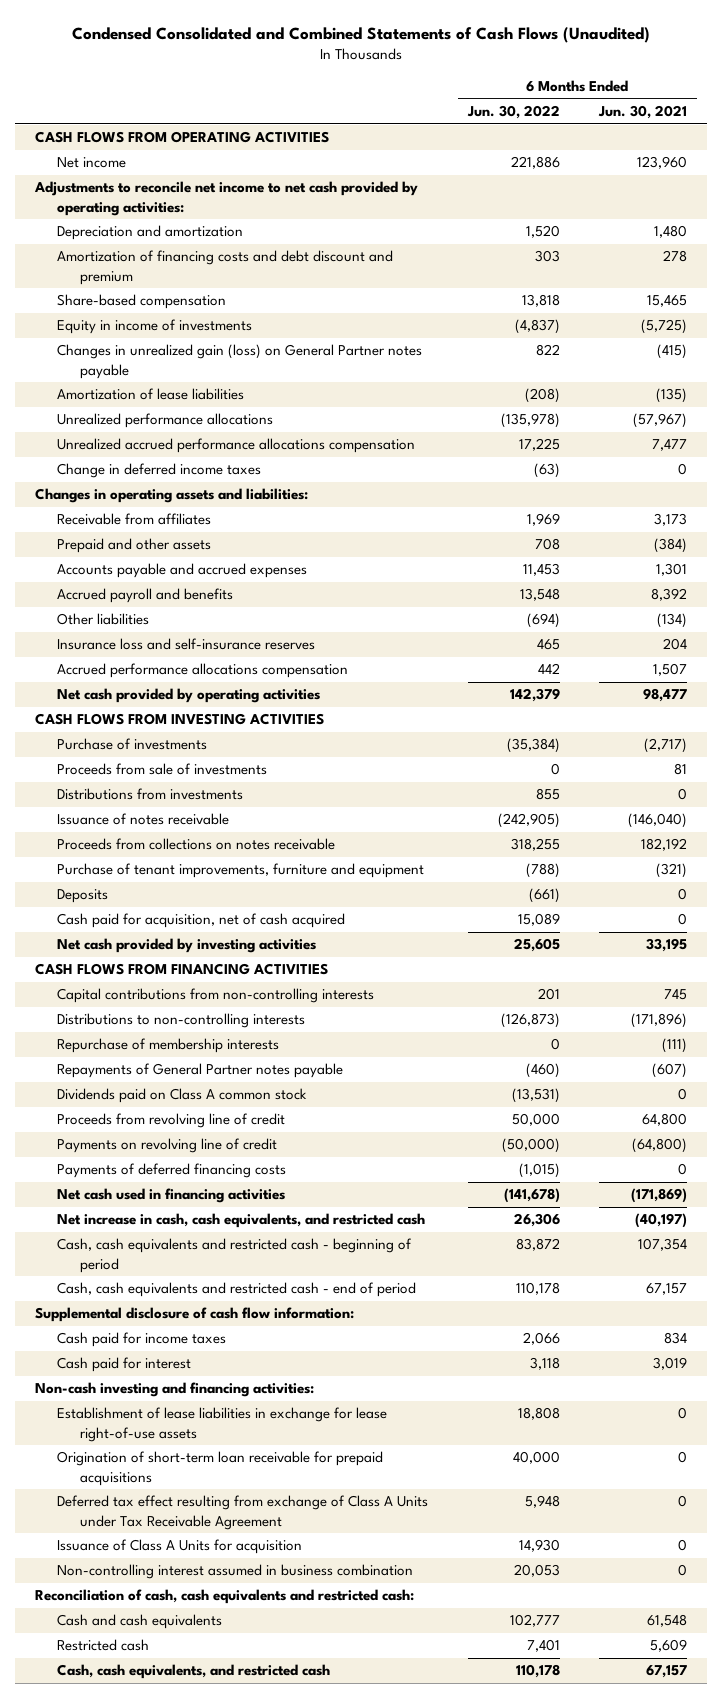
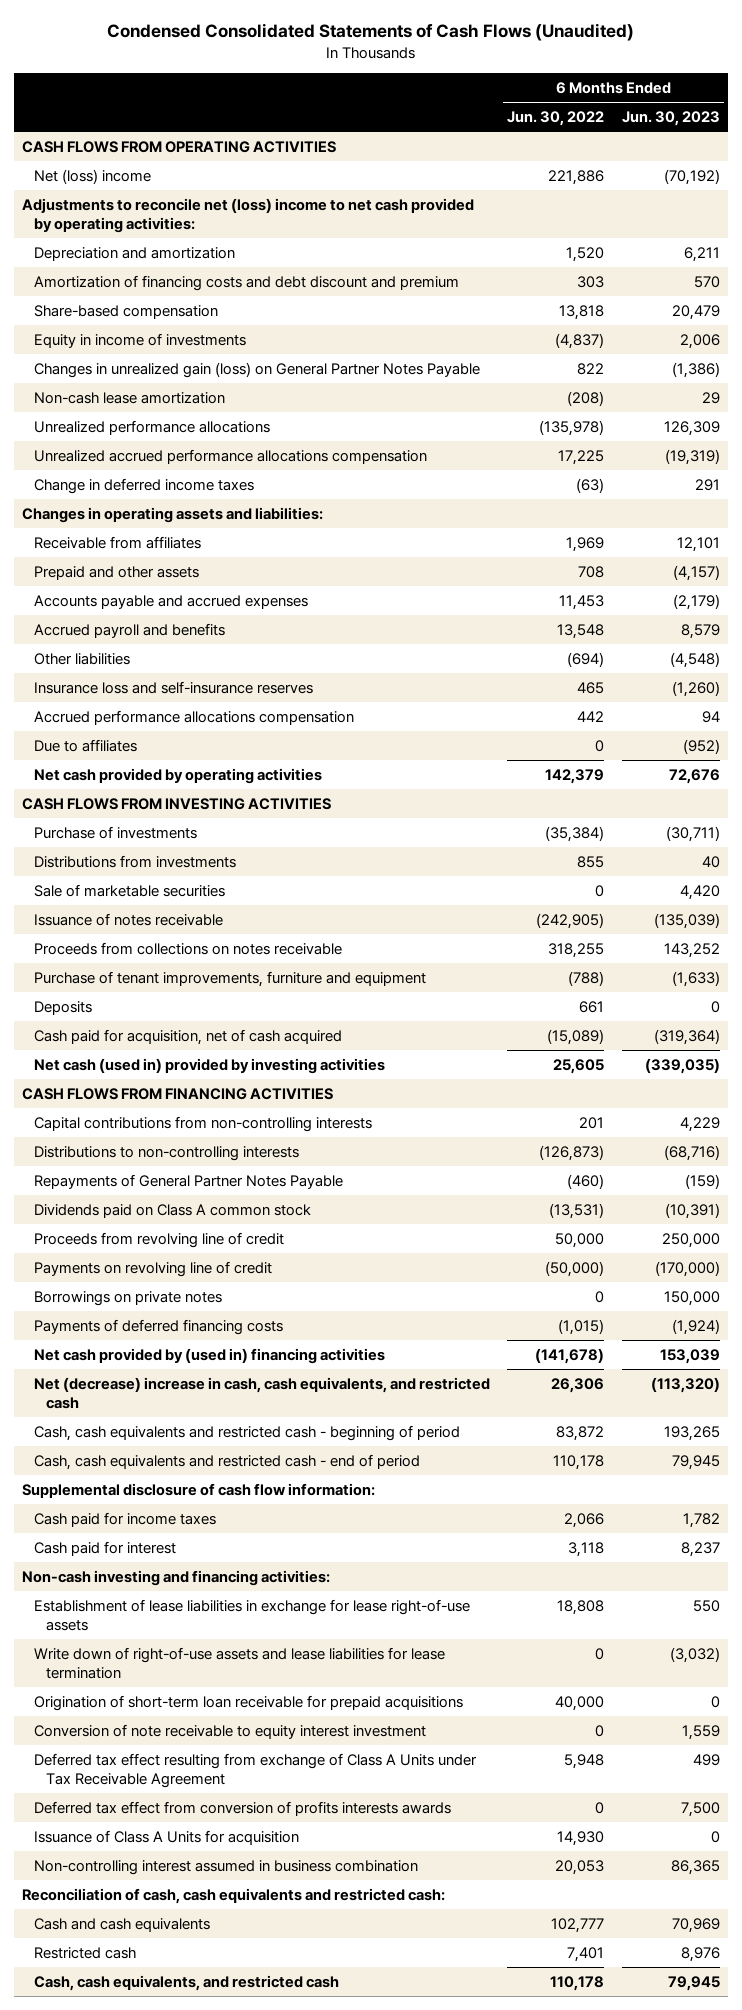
[72,26,651,43] Condensed Consolidated and Combined Statements of Cash Flows (Unaudited) -> [107,23,635,42] Condensed Consolidated Statements of Cash Flows (Unaudited)
[597,105,687,120] Jun. 30, 2021 -> none
none -> [621,111,720,127] Jun. 30, 2023
[57,157,127,169] Net income -> [34,168,152,184] Net (loss) income
[34,181,419,216] Adjustments to reconcile net income to net cash provided by operating activities: -> [22,197,475,234] Adjustments to reconcile net (loss) income to net cash provided by operating activities:
[57,388,245,401] Amortization of lease liabilities -> none
[57,344,423,379] Changes in unrealized gain (loss) on General Partner notes payable -> [34,361,481,378] Changes in unrealized gain (loss) on General Partner Notes Payable
none -> [34,391,226,404] Non-cash lease amortization
none -> [34,738,138,752] Due to affiliates
[57,763,268,776] Proceeds from sale of investments -> none
none -> [34,883,226,897] Sale of marketable securities
[528,888,560,904] (661) -> [579,1000,605,1013] 661
[517,913,560,927] 15,089 -> [547,1028,605,1045] (15,089)
[57,938,317,954] Net cash provided by investing activities -> [34,1057,386,1074] Net cash (used in) provided by investing activities
[57,1038,280,1054] Repurchase of membership interests -> none
[57,1063,344,1079] Repayments of General Partner notes payable -> [34,1173,344,1189] Repayments of General Partner Notes Payable
none -> [34,1290,223,1306] Borrowings on private notes
[57,1188,286,1204] Net cash used in financing activities -> [34,1347,386,1364] Net cash provided by (used in) financing activities
[57,1213,426,1229] Net increase in cash, cash equivalents, and restricted cash -> [34,1376,491,1410] Net (decrease) increase in cash, cash equivalents, and restricted cash
none -> [34,1646,446,1680] Write down of right-of-use assets and lease liabilities for lease termination
none -> [34,1723,427,1739] Conversion of note receivable to equity interest investment
none -> [34,1800,452,1816] Deferred tax effect from conversion of profits interests awards

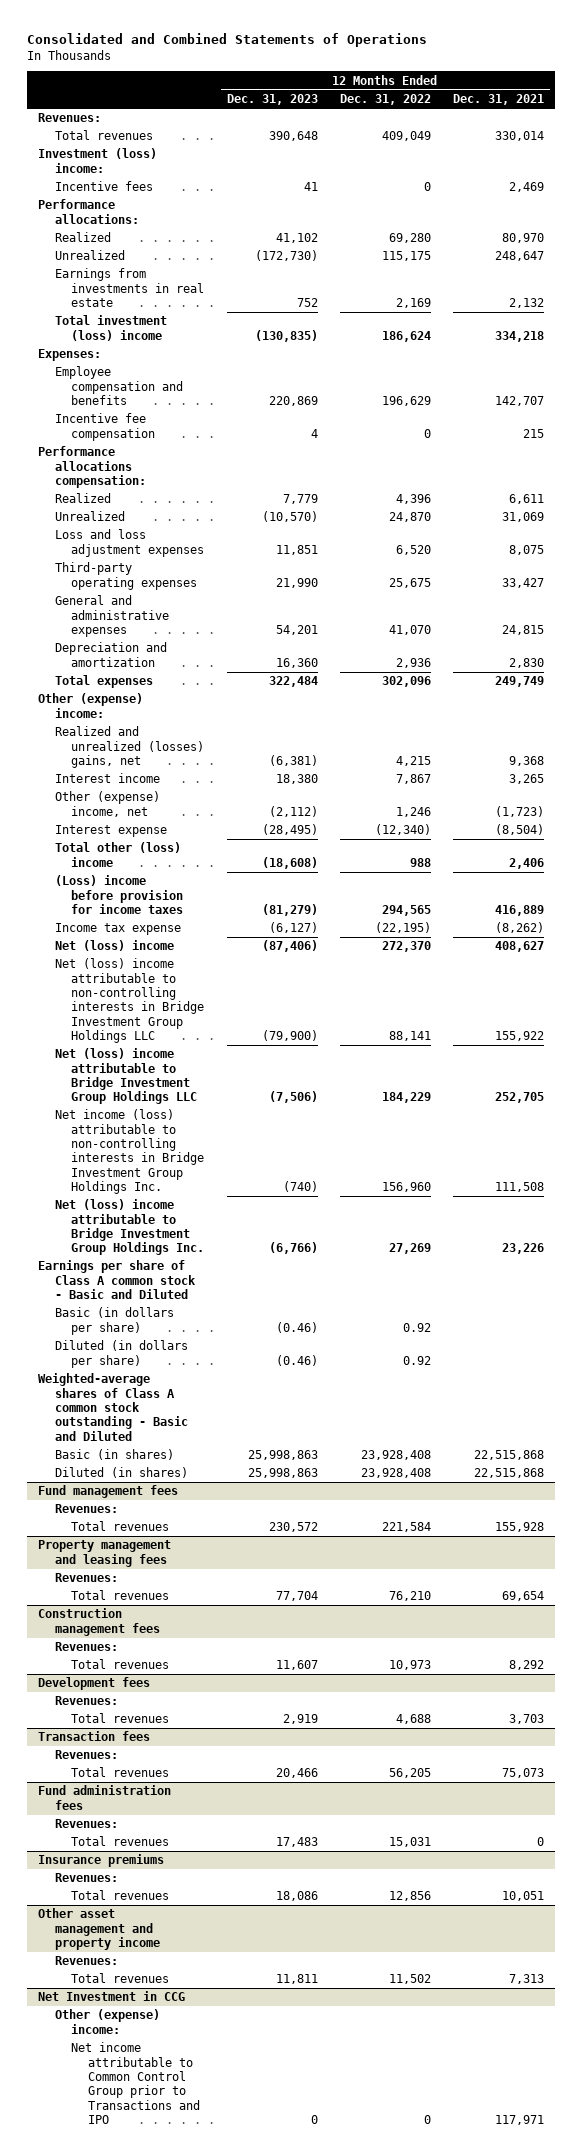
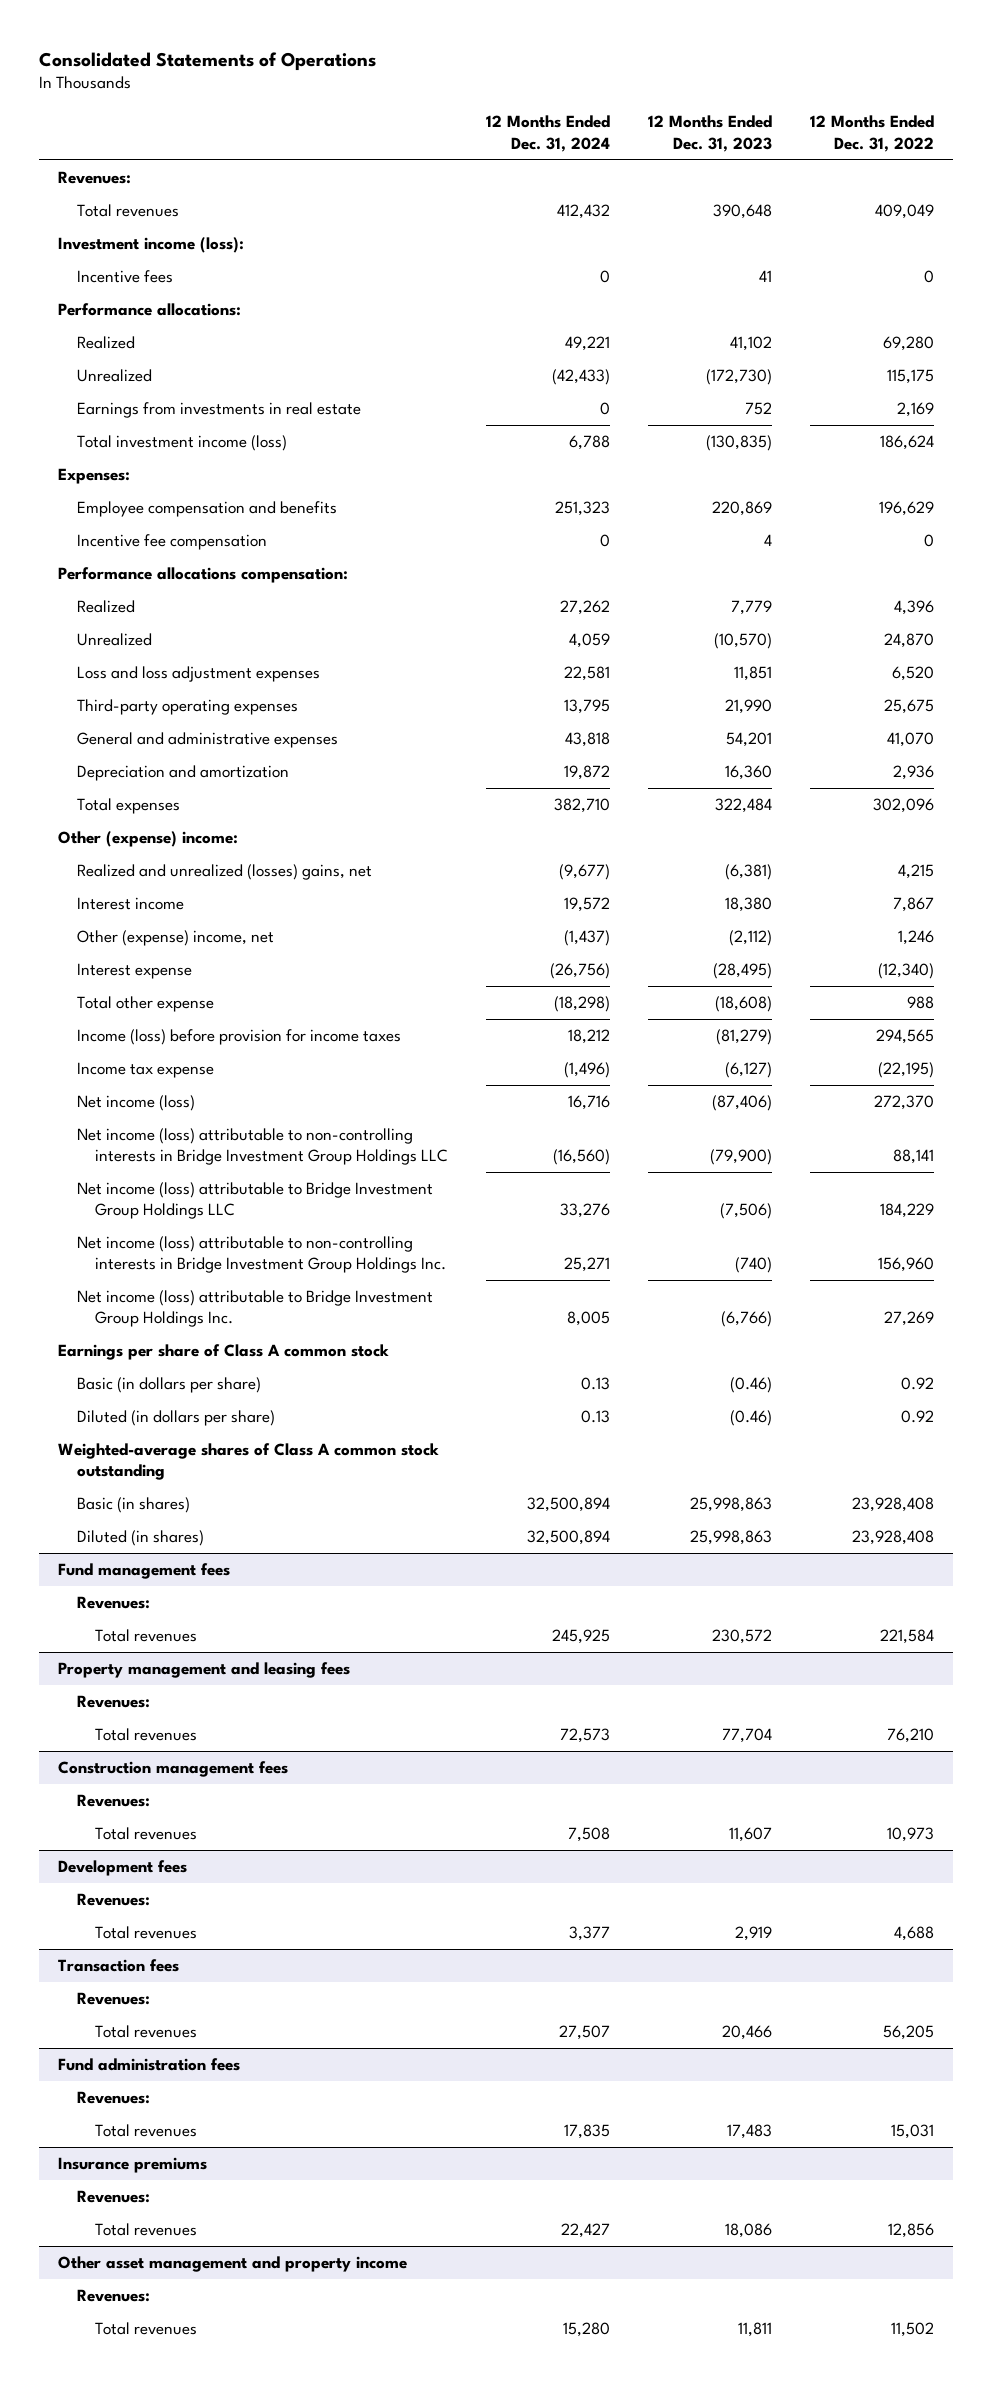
[26,33,427,48] Consolidated and Combined Statements of Operations -> [39,51,377,71] Consolidated Statements of Operations
[453,94,545,106] Dec. 31, 2021 -> none
none -> [486,115,611,152] 12 Months Ended Dec. 31, 2024
[37,148,157,173] Investment (loss) income: -> [58,237,245,254] Investment income (loss):
[54,315,167,341] Total investment (loss) income -> [76,435,287,452] Total investment income (loss)
[54,842,181,867] Total other (loss) income -> [76,996,214,1013] Total other expense
[54,875,184,914] (Loss) income before provision for income taxes -> [76,1029,401,1046] Income (loss) before provision for income taxes
[54,940,174,952] Net (loss) income -> [76,1095,195,1112] Net income (loss)
[54,958,205,1043] Net (loss) income attributable to non-controlling interests in Bridge Investment Group Holdings LLC -> [76,1128,449,1166] Net income (loss) attributable to non-controlling interests in Bridge Investment Group Holdings LLC
[54,1048,198,1105] Net (loss) income attributable to Bridge Investment Group Holdings LLC -> [76,1182,433,1220] Net income (loss) attributable to Bridge Investment Group Holdings LLC
[54,1199,205,1256] Net (loss) income attributable to Bridge Investment Group Holdings Inc. -> [76,1290,433,1328] Net income (loss) attributable to Bridge Investment Group Holdings Inc.
[37,1260,196,1299] Earnings per share of Class A common stock - Basic and Diluted -> [58,1344,390,1361] Earnings per share of Class A common stock
[37,1373,188,1441] Weighted-average shares of Class A common stock outstanding - Basic and Diluted -> [58,1443,440,1481] Weighted-average shares of Class A common stock outstanding
[37,1991,185,2002] Net Investment in CCG -> none
[54,2009,160,2034] Other (expense) income: -> none
[71,2042,201,2124] Net income attributable to Common Control Group prior to Transactions and IPO -> none

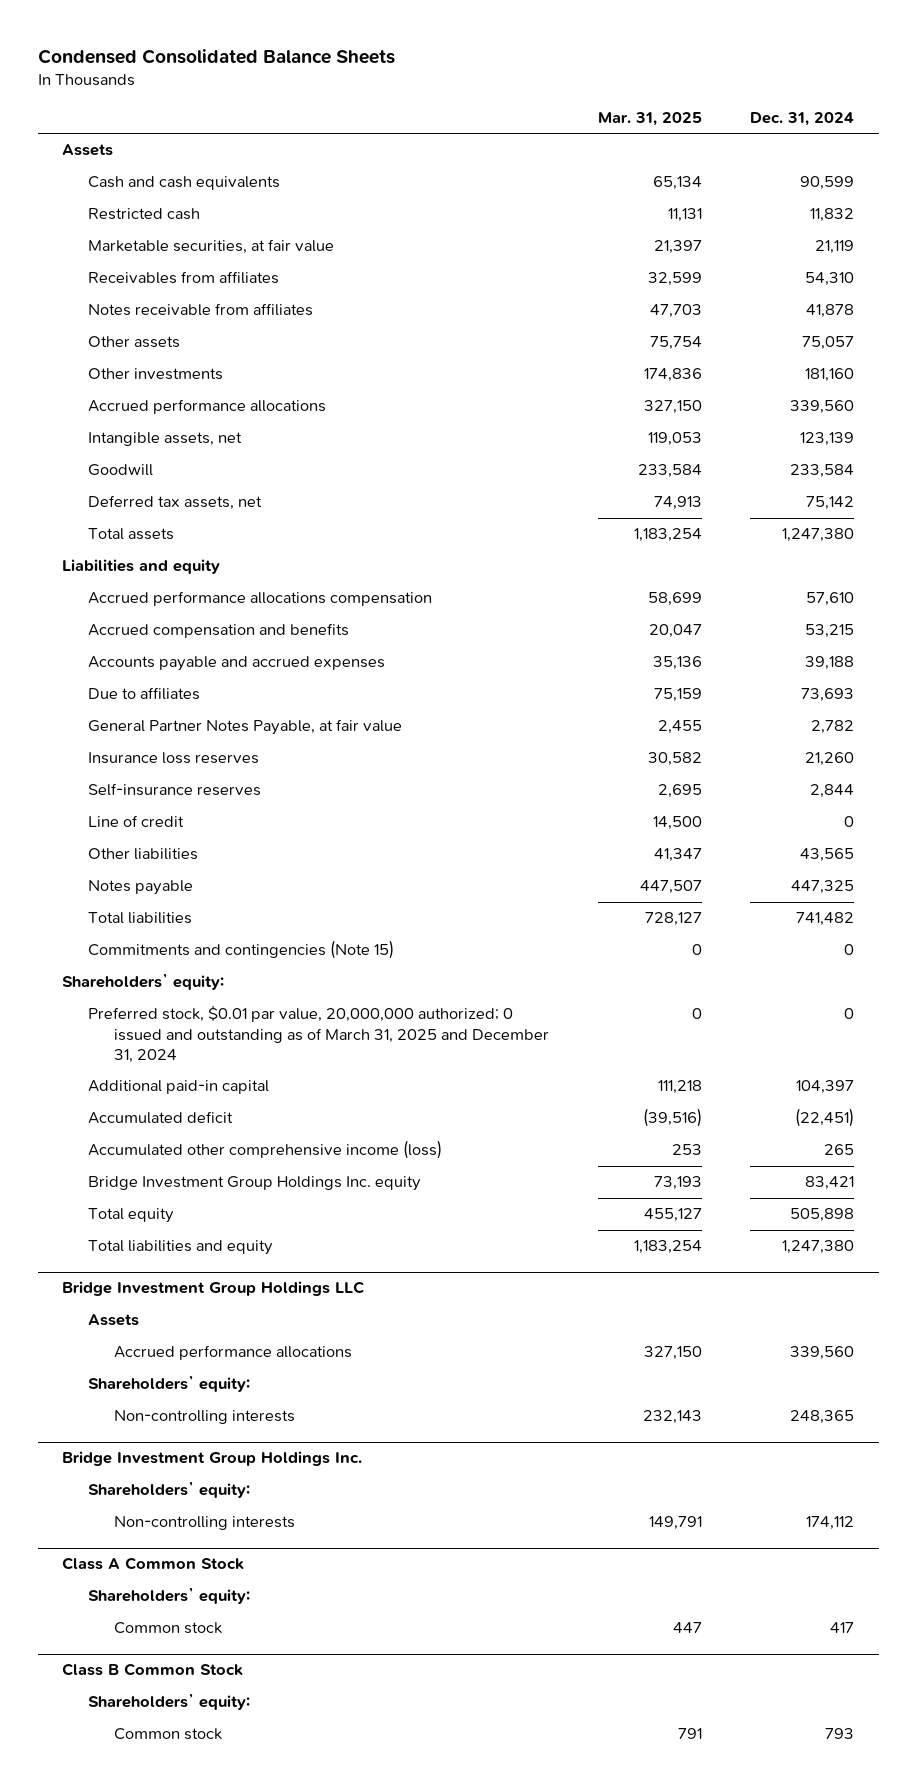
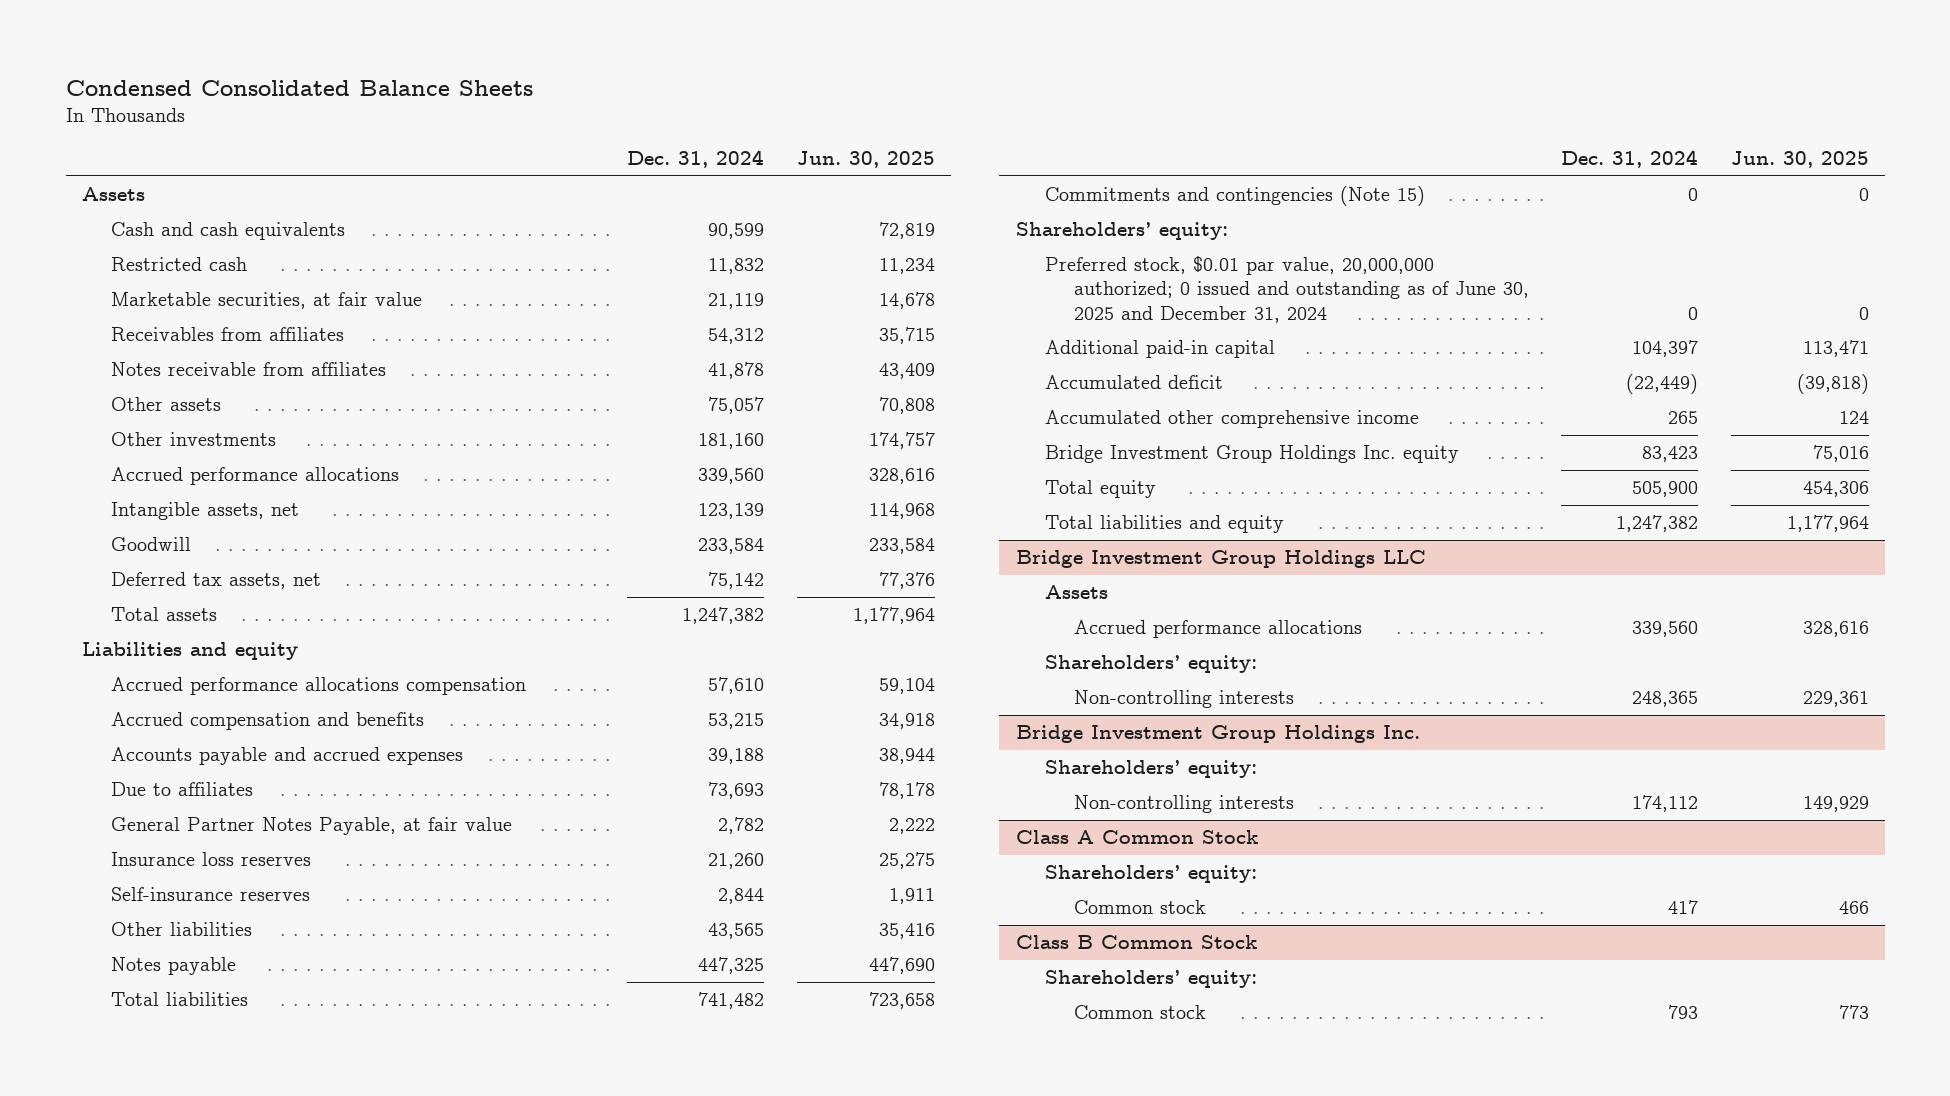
[597,111,702,126] Mar. 31, 2025 -> none
none -> [796,150,935,168] Jun. 30, 2025
[805,272,855,287] 54,310 -> [708,327,765,344] 54,312
[782,528,855,543] 1,247,380 -> [682,606,765,624] 1,247,382
[88,815,185,828] Line of credit -> none
[88,1006,550,1063] Preferred stock, $0.01 par value, 20,000,000 authorized; 0 issued and outstanding as of March 31, 2025 and December 31, 2024 -> [1044,255,1529,323] Preferred stock, $0.01 par value, 20,000,000 authorized; 0 issued and outstanding as of June 30, 2025 and December 31, 2024
[795,1108,855,1128] (22,451) -> [1626,373,1699,394] (22,449)
[88,1140,443,1160] Accumulated other comprehensive income (loss) -> [1044,409,1419,428] Accumulated other comprehensive income
[805,1176,855,1191] 83,421 -> [1642,445,1699,462] 83,423
[790,1208,855,1223] 505,898 -> [1632,480,1699,497] 505,900
[782,1240,855,1255] 1,247,380 -> [1616,514,1699,532] 1,247,382

